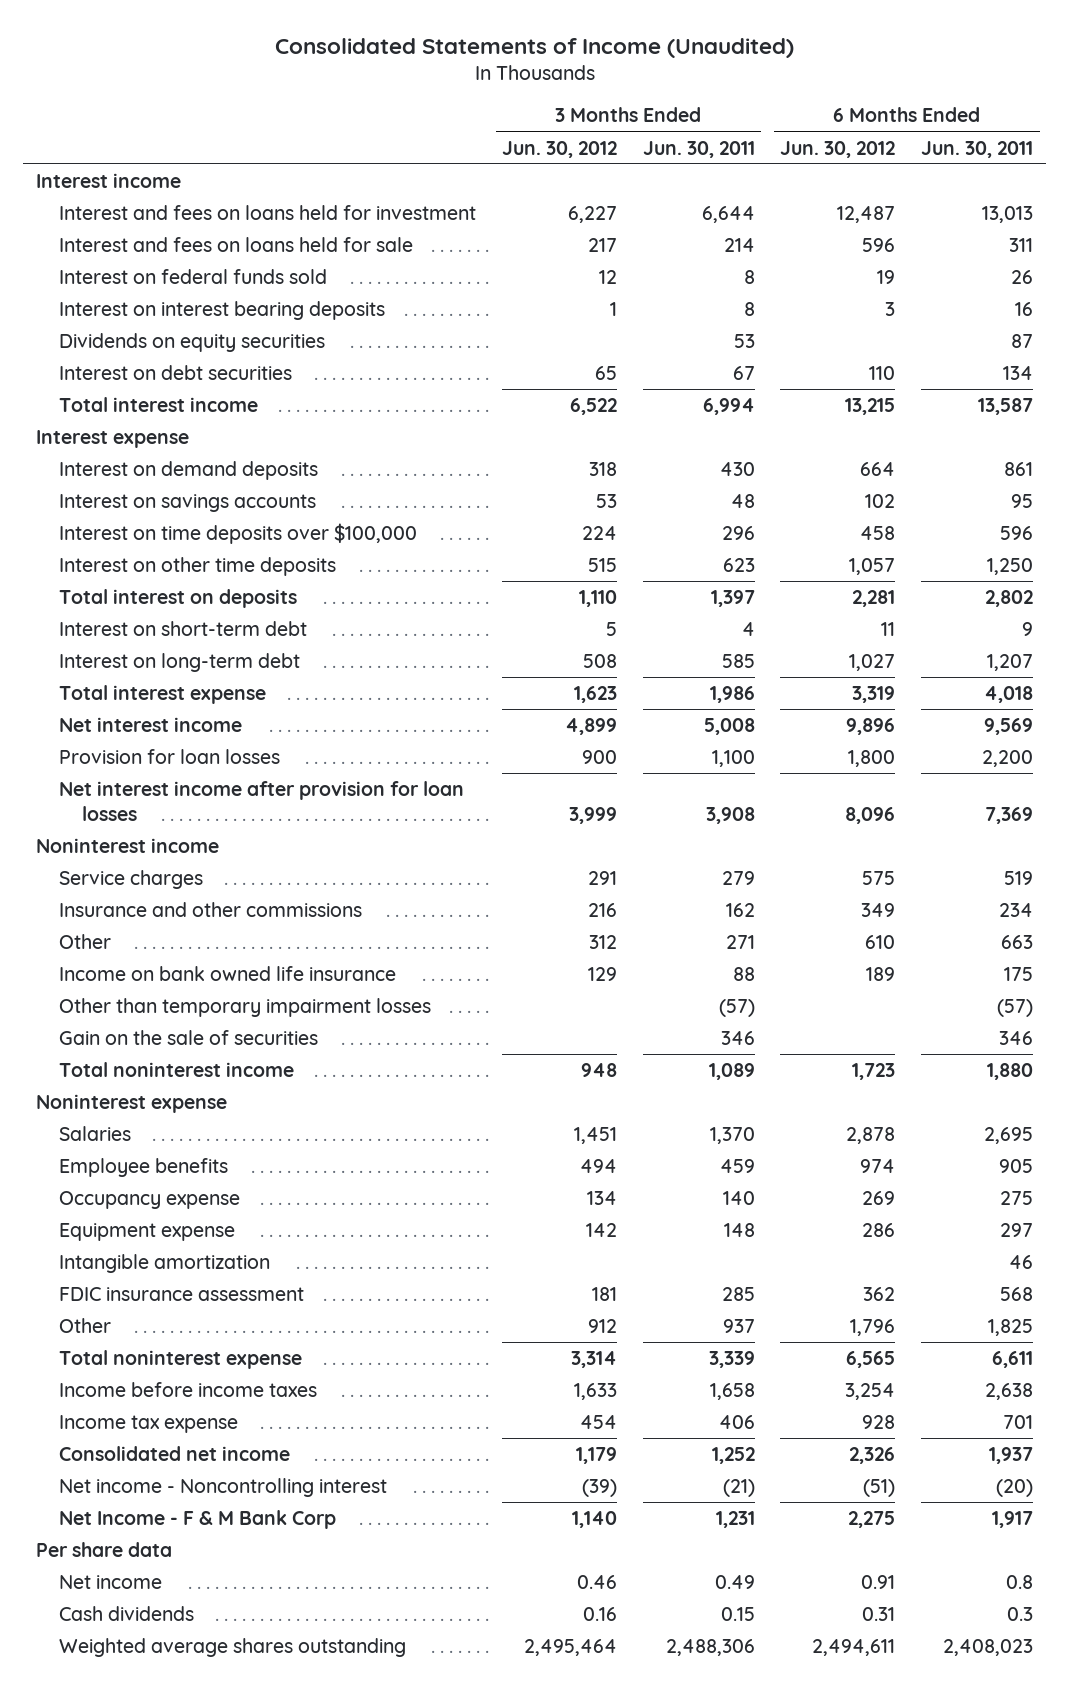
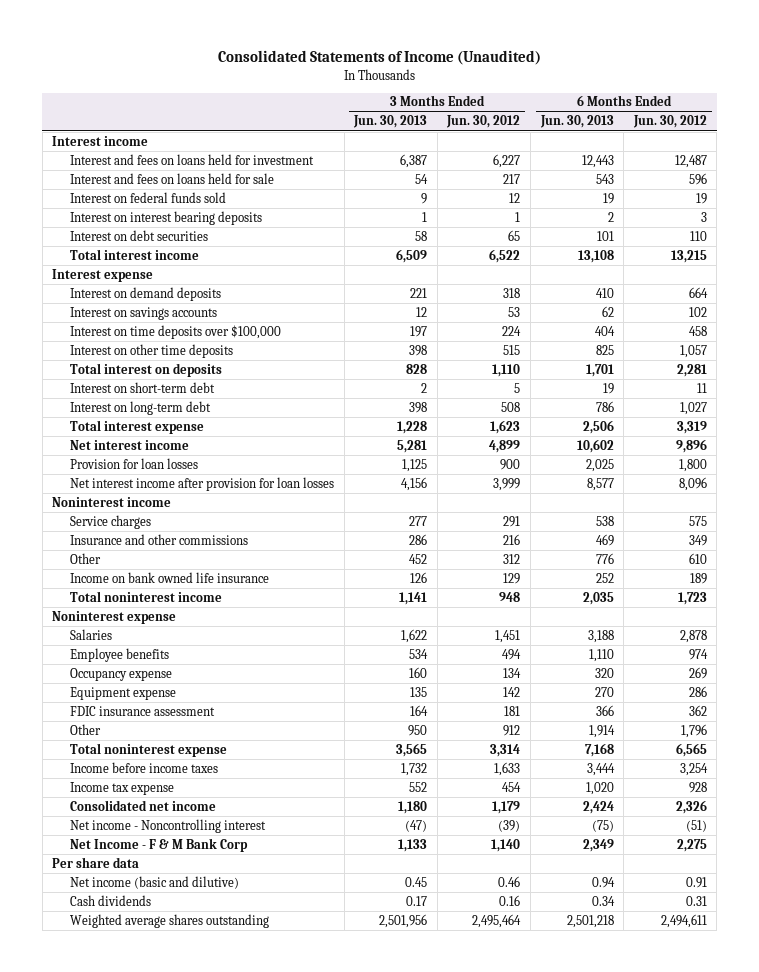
[642,140,755,158] Jun. 30, 2011 -> none
[921,140,1034,158] Jun. 30, 2011 -> none
none -> [353,115,428,129] Jun. 30, 2013
none -> [539,115,614,129] Jun. 30, 2013
[59,333,326,353] Dividends on equity securities -> none
[59,998,432,1018] Other than temporary impairment losses -> none
[59,1030,319,1046] Gain on the sale of securities -> none
[59,1254,271,1274] Intangible amortization -> none
[59,1575,163,1590] Net income -> [70,875,240,889] Net income (basic and dilutive)

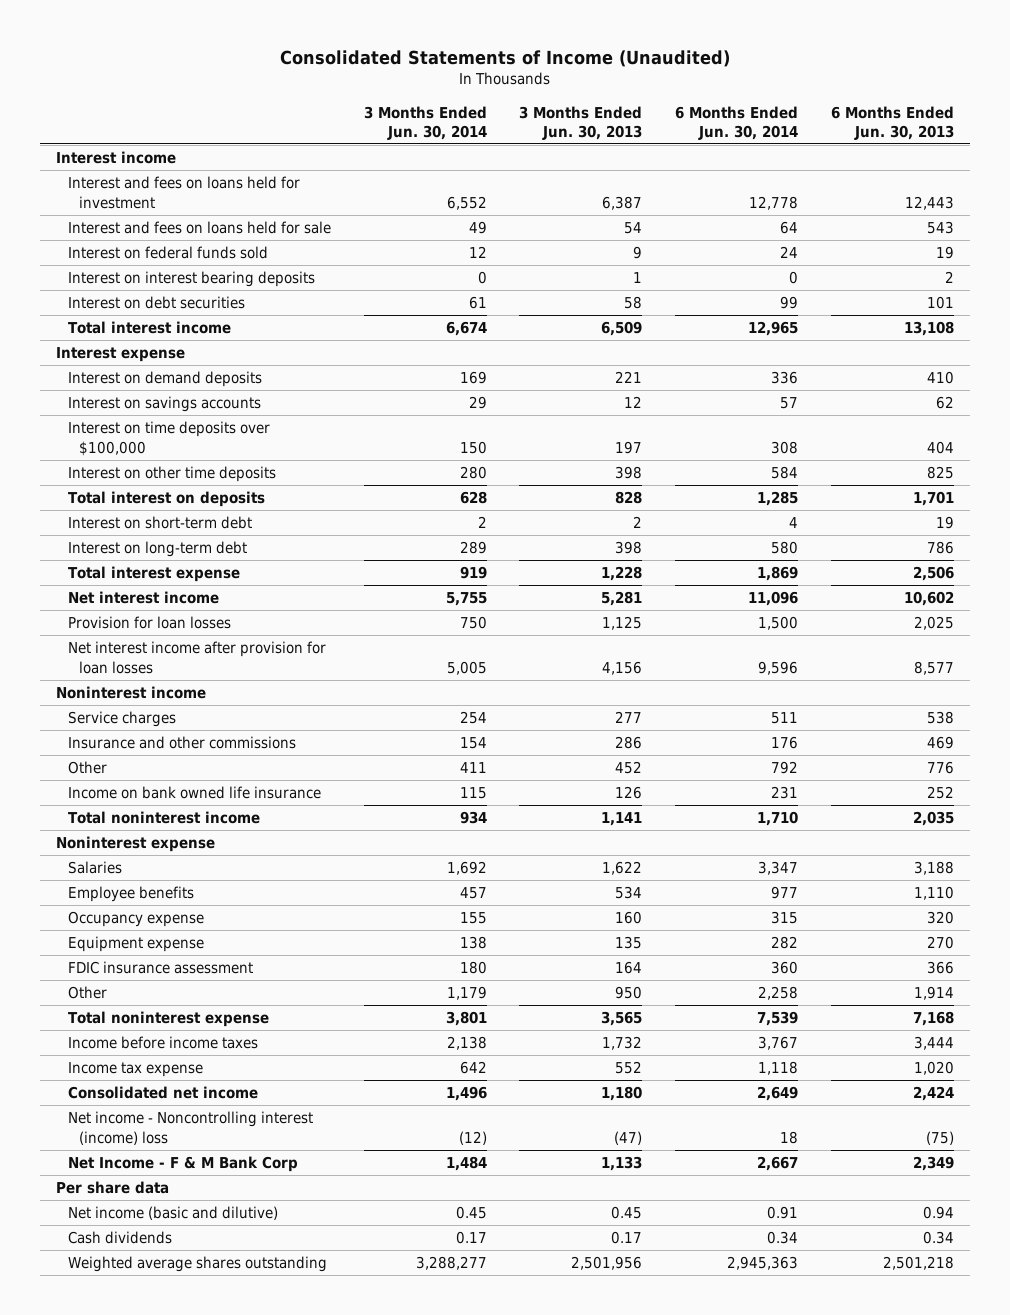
[446,115,521,129] Jun. 30, 2012 -> none
[632,115,707,129] Jun. 30, 2012 -> none
none -> [363,105,487,140] 3 Months Ended Jun. 30, 2014
none -> [675,105,799,140] 6 Months Ended Jun. 30, 2014
[70,818,267,833] Net income - Noncontrolling interest -> [67,1111,313,1145] Net income - Noncontrolling interest (income) loss

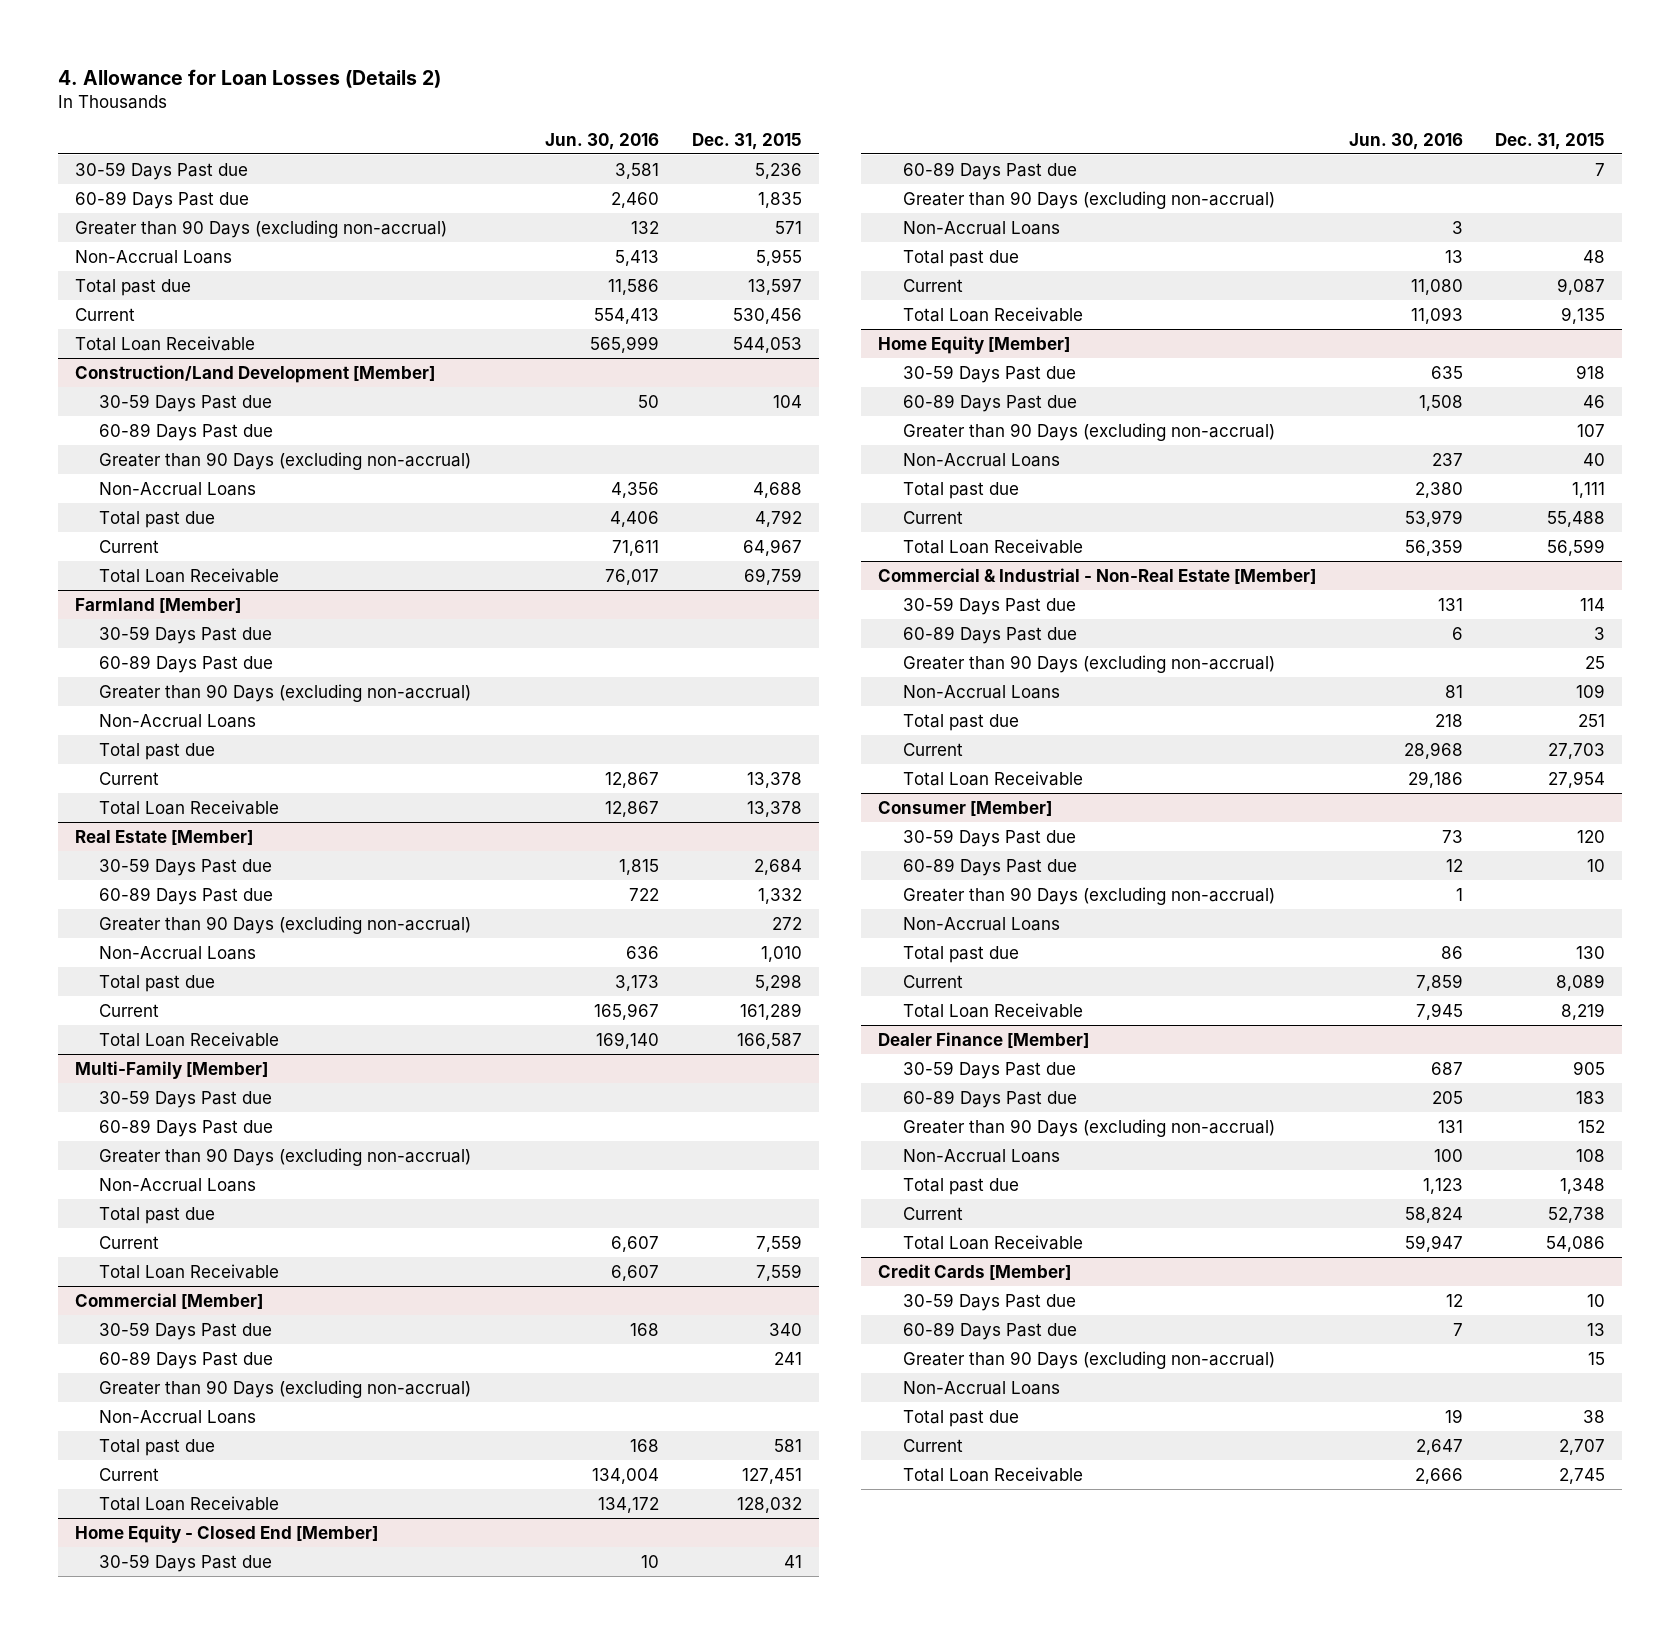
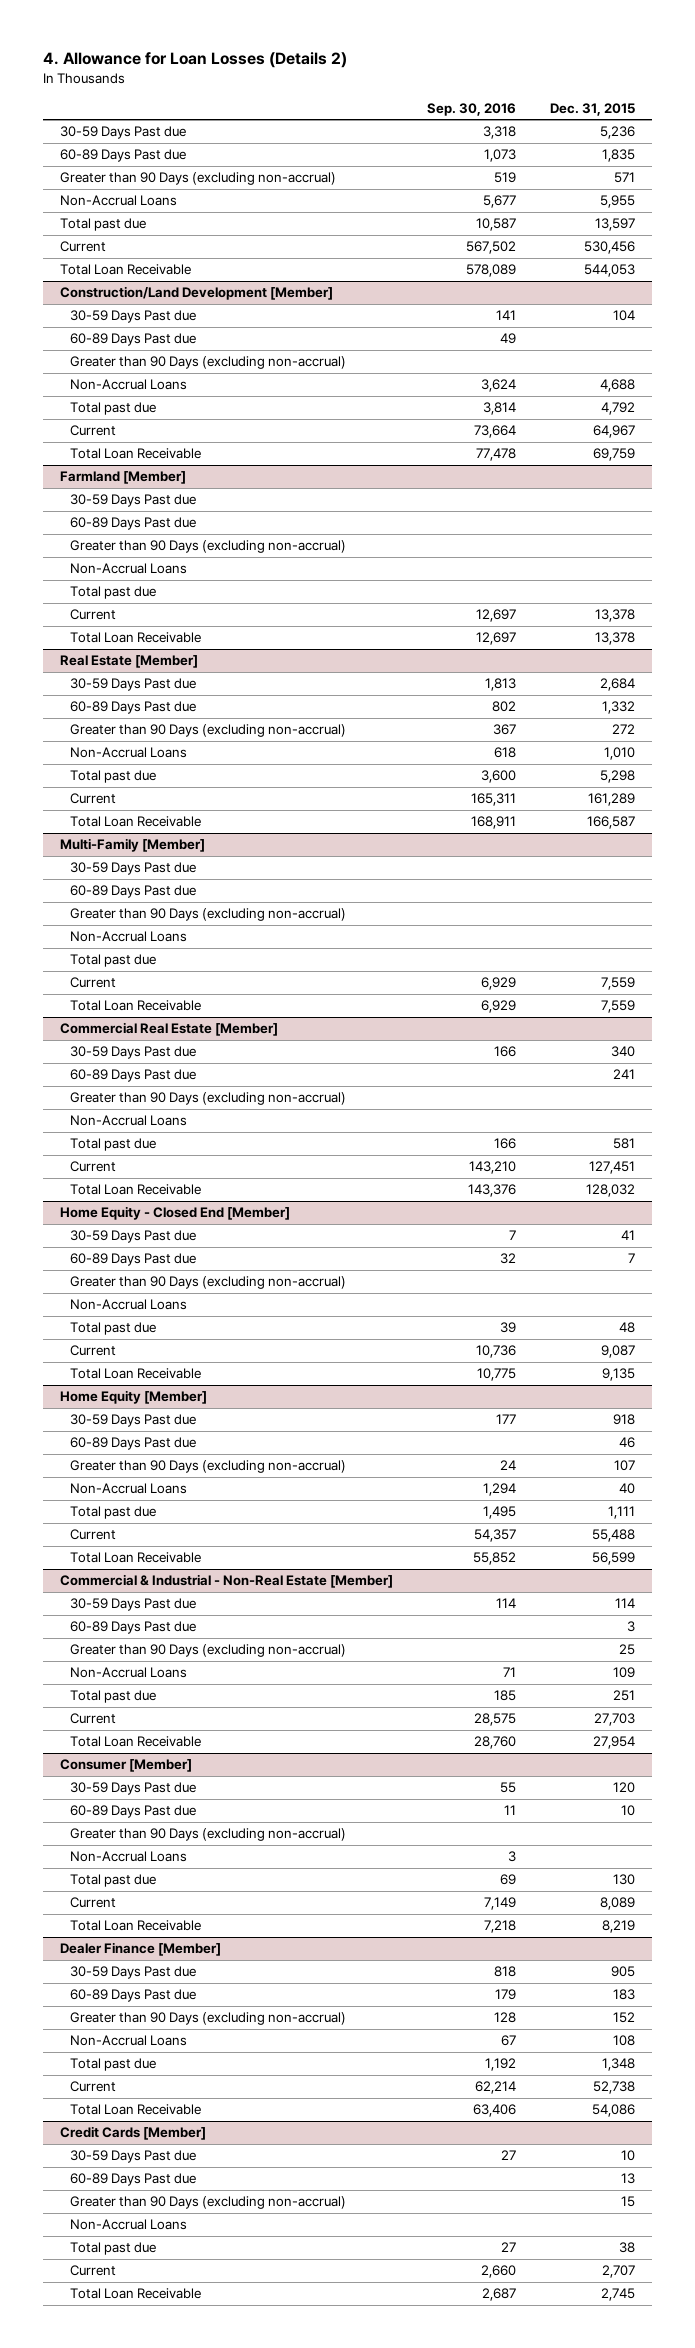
[545,132,660,150] Jun. 30, 2016 -> none
none -> [426,102,516,116] Sep. 30, 2016
[74,1292,263,1309] Commercial [Member] -> [59,1022,278,1037] Commercial Real Estate [Member]

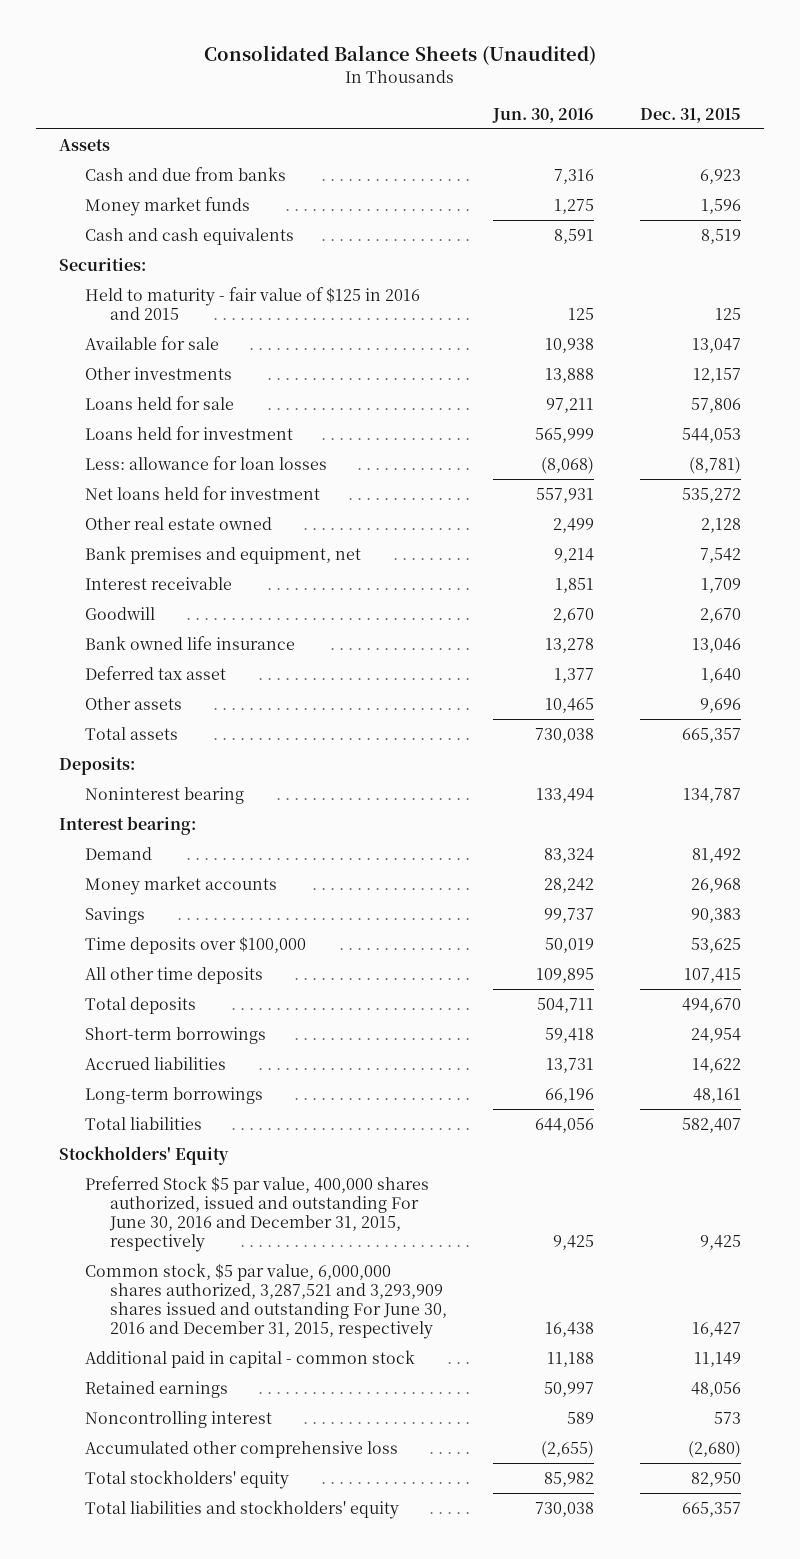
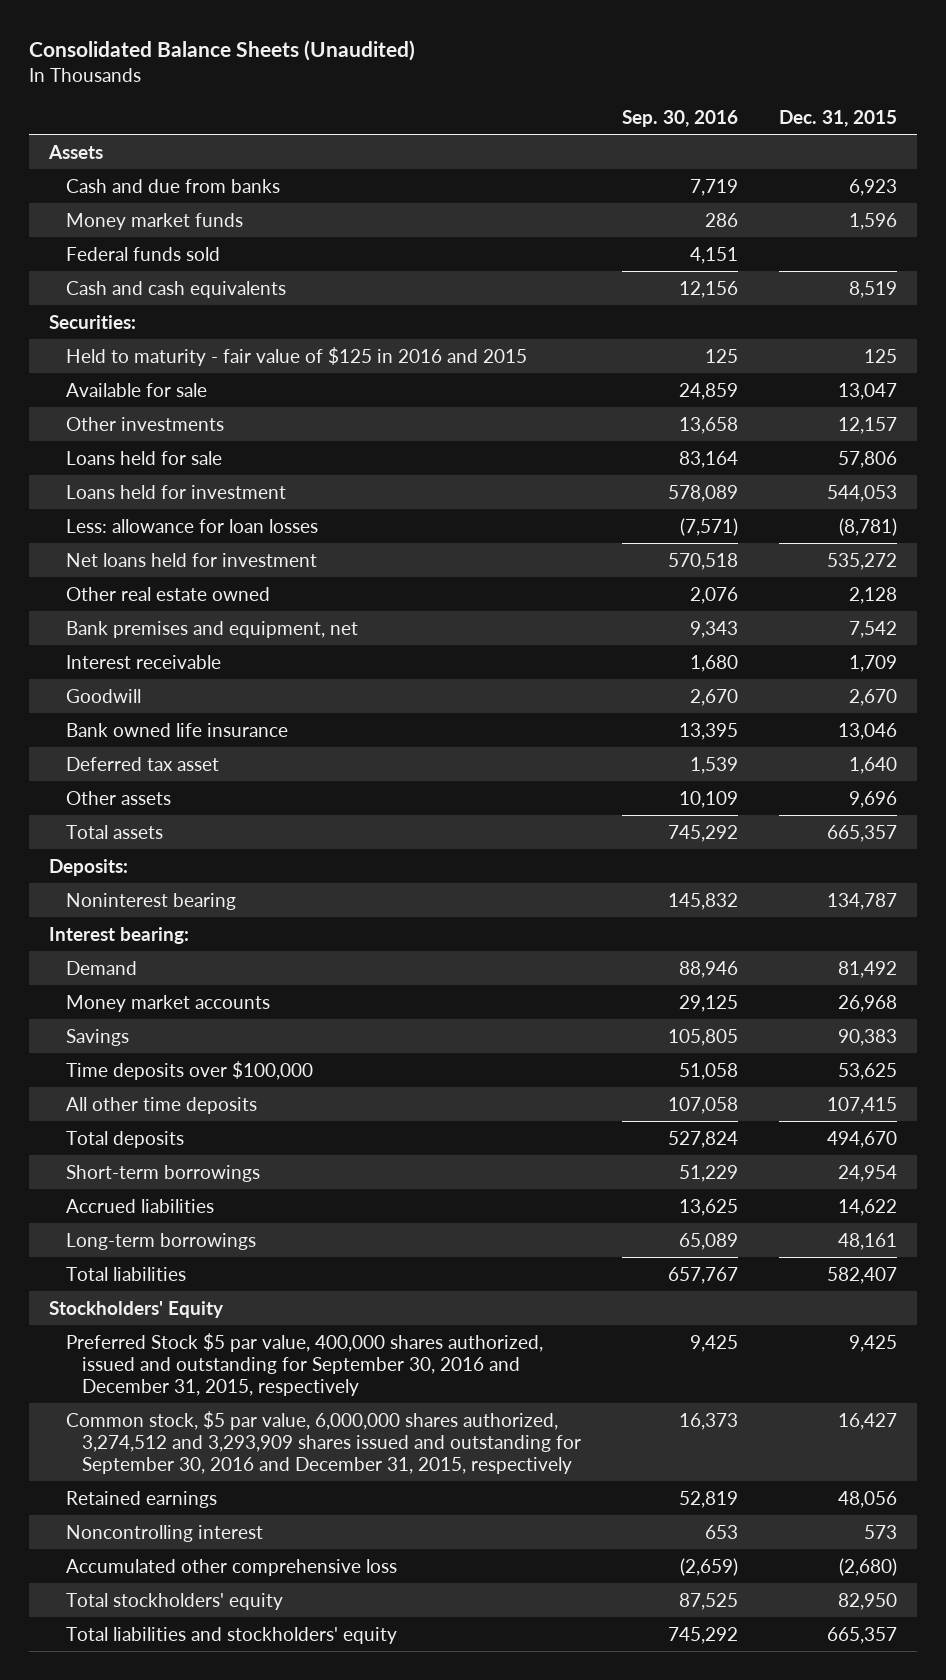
[492,107,595,123] Jun. 30, 2016 -> none
none -> [621,110,738,128] Sep. 30, 2016
none -> [65,246,220,261] Federal funds sold
[84,1349,415,1368] Additional paid in capital - common stock -> none
[84,1175,429,1252] Preferred Stock $5 par value, 400,000 shares authorized, issued and outstanding For June 30, 2016 and December 31, 2015, respectively -> [65,1332,543,1396] Preferred Stock $5 par value, 400,000 shares authorized, issued and outstanding for September 30, 2016 and December 31, 2015, respectively
[84,1262,448,1339] Common stock, $5 par value, 6,000,000 shares authorized, 3,287,521 and 3,293,909 shares issued and outstanding For June 30, 2016 and December 31, 2015, respectively -> [65,1410,581,1474] Common stock, $5 par value, 6,000,000 shares authorized, 3,274,512 and 3,293,909 shares issued and outstanding for September 30, 2016 and December 31, 2015, respectively

